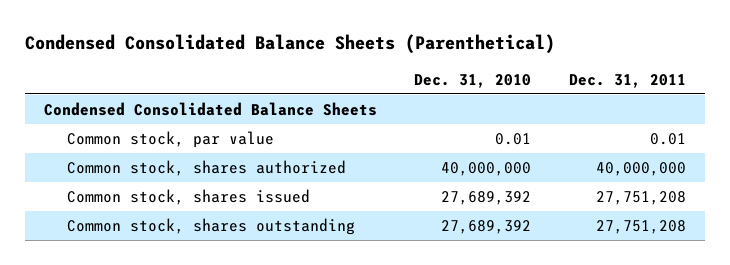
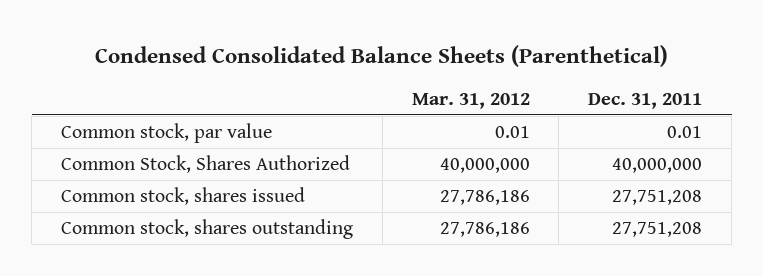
[414,73,532,88] Dec. 31, 2010 -> none
none -> [411,93,530,110] Mar. 31, 2012
[43,101,377,116] Condensed Consolidated Balance Sheets -> none
[66,159,346,176] Common stock, shares authorized -> [60,155,350,174] Common Stock, Shares Authorized

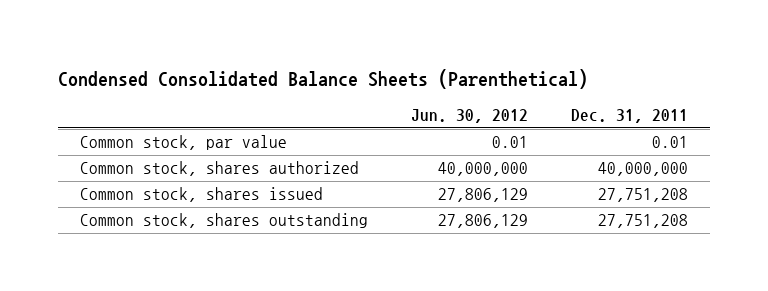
[411,93,530,110] Mar. 31, 2012 -> none
none -> [410,109,528,124] Jun. 30, 2012
[60,155,350,174] Common Stock, Shares Authorized -> [79,161,359,177] Common stock, shares authorized

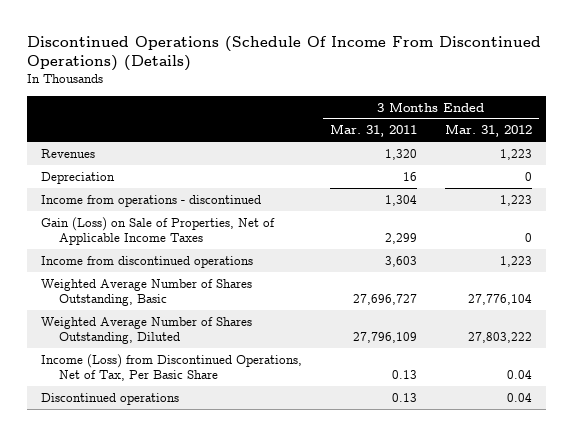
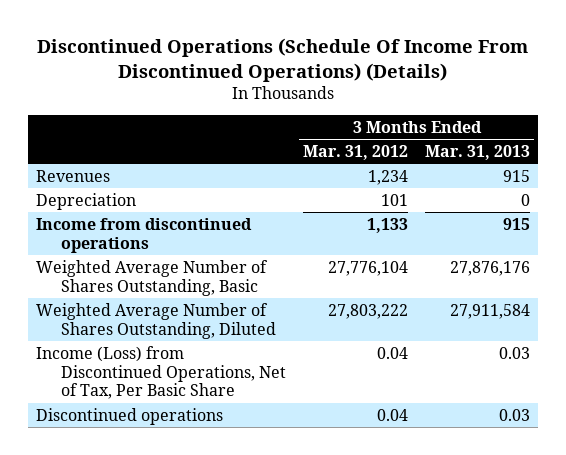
[330,124,418,138] Mar. 31, 2011 -> none
none -> [425,144,531,160] Mar. 31, 2013
[40,194,261,207] Income from operations - discontinued -> none
[40,216,275,245] Gain (Loss) on Sale of Properties, Net of Applicable Income Taxes -> none
[500,148,533,160] 1,223 -> [368,169,409,185] 1,234
[525,171,533,181] 0 -> [381,193,409,206] 101
[500,255,533,267] 1,223 -> [367,217,409,233] 1,133

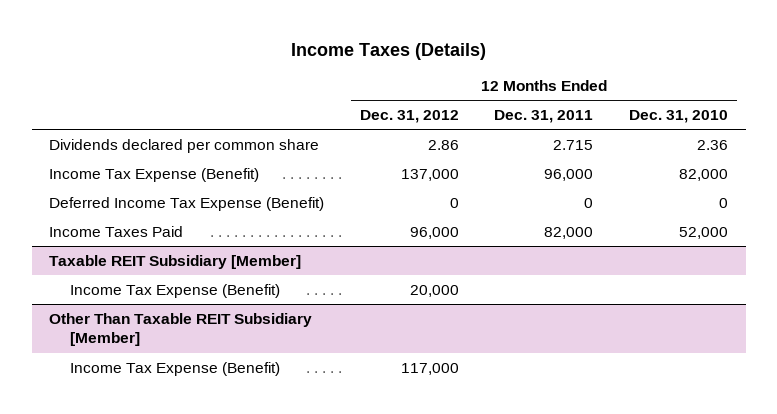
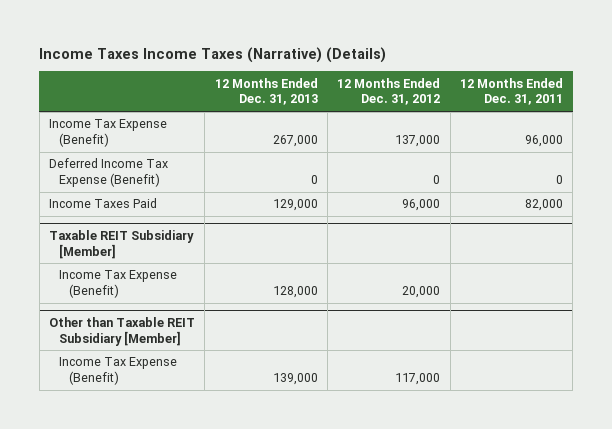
[290,42,486,60] Income Taxes (Details) -> [39,46,387,63] Income Taxes Income Taxes (Narrative) (Details)
[628,110,728,124] Dec. 31, 2010 -> none
none -> [214,77,318,106] 12 Months Ended Dec. 31, 2013
[49,138,320,153] Dividends declared per common share -> none
[49,312,313,347] Other Than Taxable REIT Subsidiary [Member] -> [49,317,196,346] Other than Taxable REIT Subsidiary [Member]

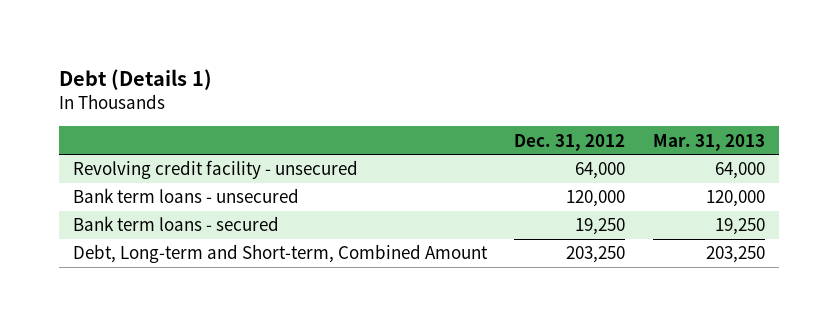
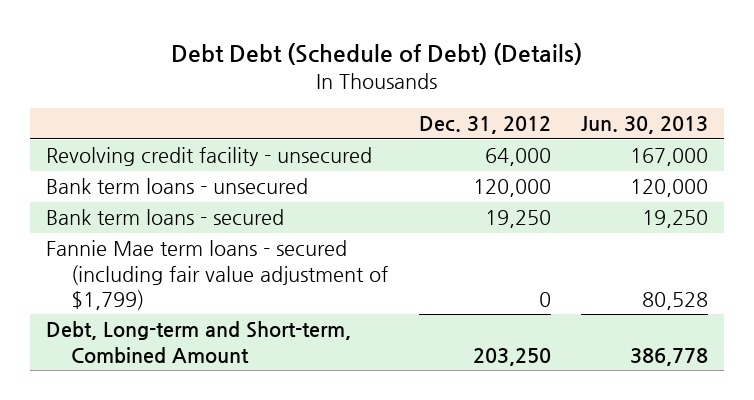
[59,68,213,90] Debt (Details 1) -> [171,43,583,66] Debt Debt (Schedule of Debt) (Details)
[652,133,765,151] Mar. 31, 2013 -> none
none -> [581,116,709,135] Jun. 30, 2013
none -> [45,240,388,310] Fannie Mae term loans - secured (including fair value adjustment of $1,799)

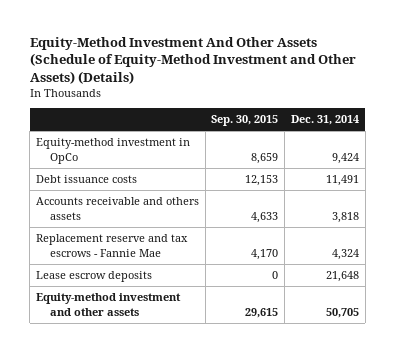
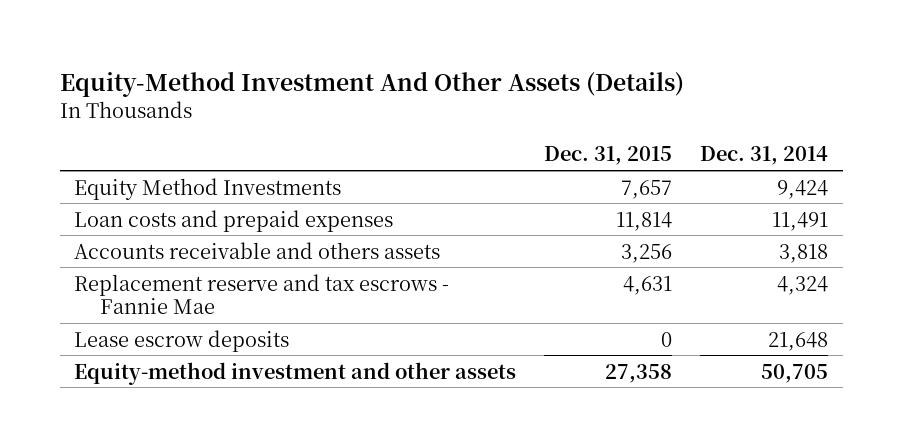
[29,37,356,84] Equity-Method Investment And Other Assets (Schedule of Equity-Method Investment and Other Assets) (Details) -> [59,70,684,97] Equity-Method Investment And Other Assets (Details)
[211,115,279,127] Sep. 30, 2015 -> none
none -> [544,146,673,166] Dec. 31, 2015
[35,138,190,164] Equity-method investment in OpCo -> [73,177,341,200] Equity Method Investments
[35,175,137,184] Debt issuance costs -> [73,209,393,232] Loan costs and prepaid expenses

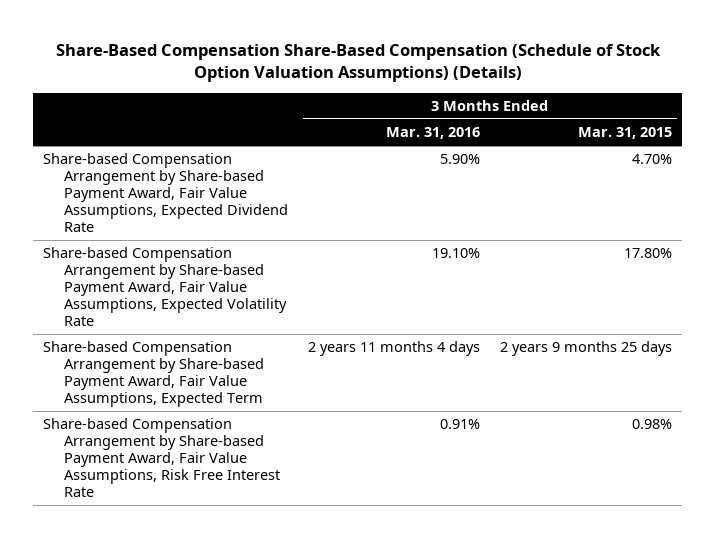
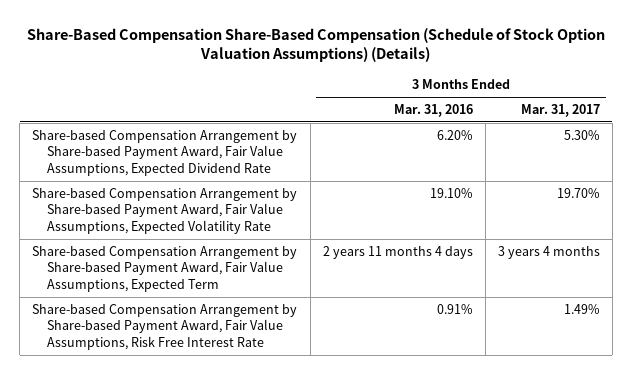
[578,127,673,140] Mar. 31, 2015 -> none
none -> [520,104,600,118] Mar. 31, 2017
[440,154,481,165] 5.90% -> [436,130,473,141] 6.20%

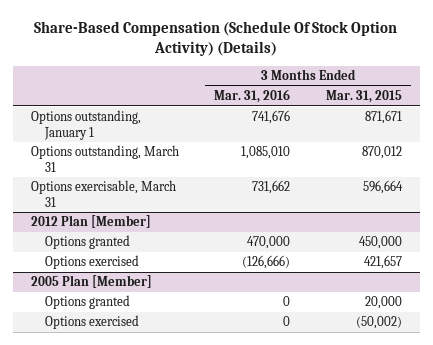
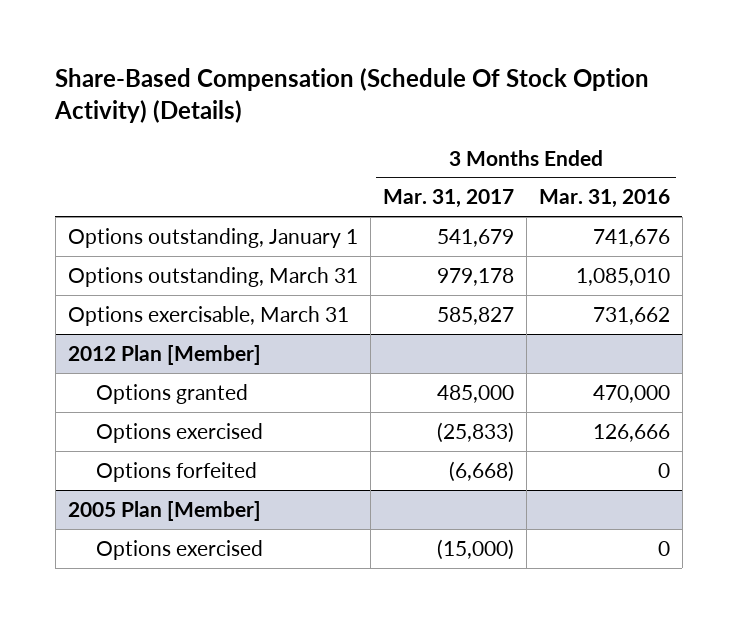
[326,90,403,104] Mar. 31, 2015 -> none
none -> [382,189,514,209] Mar. 31, 2017
[242,255,291,270] (126,666) -> [592,423,670,442] 126,666
none -> [95,461,257,482] Options forfeited
[45,295,131,310] Options granted -> none

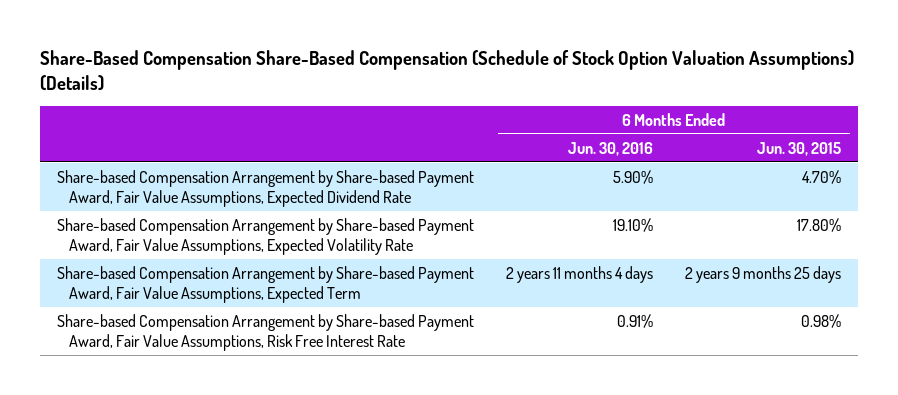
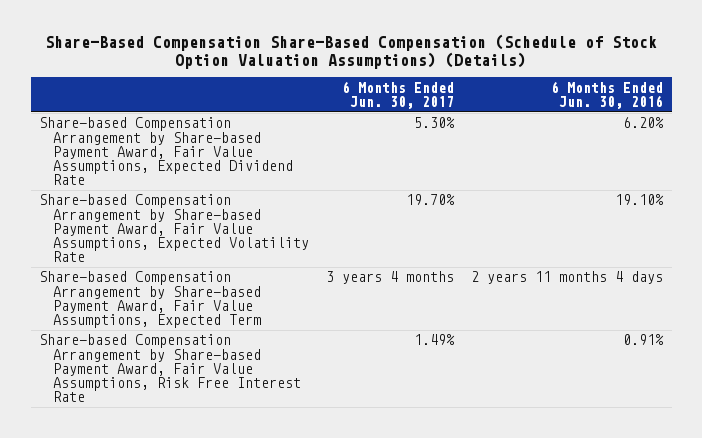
[757,141,842,156] Jun. 30, 2015 -> none
none -> [342,80,455,109] 6 Months Ended Jun. 30, 2017
[613,169,654,184] 5.90% -> [623,117,665,129] 6.20%

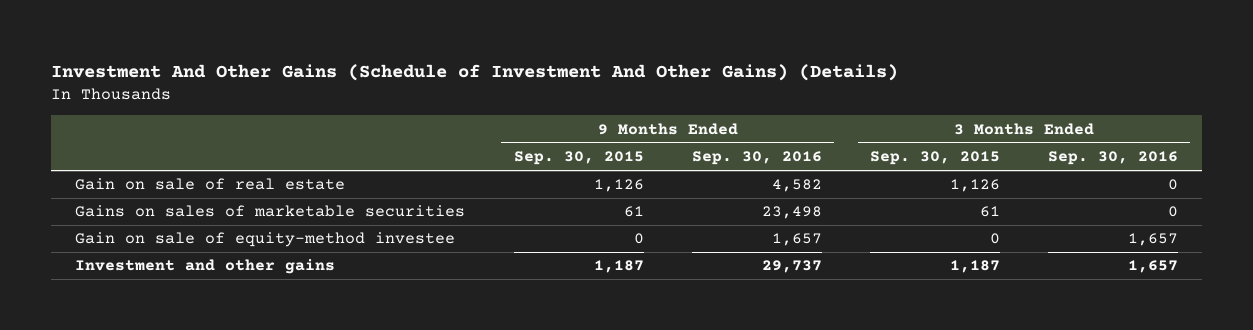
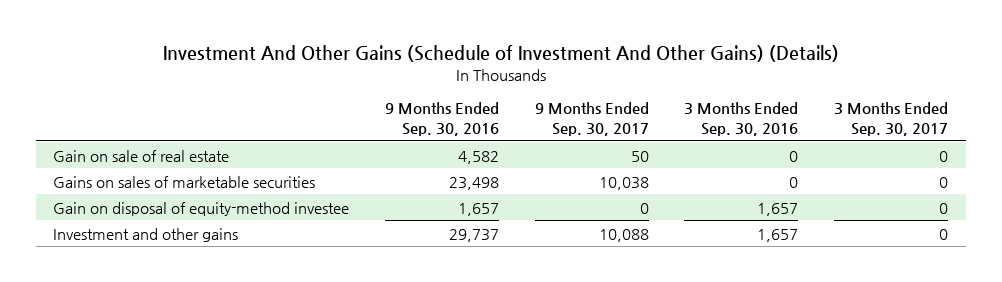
[513,151,644,166] Sep. 30, 2015 -> none
[869,151,1000,166] Sep. 30, 2015 -> none
none -> [534,102,649,136] 9 Months Ended Sep. 30, 2017
none -> [834,102,949,136] 3 Months Ended Sep. 30, 2017
[75,232,456,248] Gain on sale of equity-method investee -> [53,201,350,216] Gain on disposal of equity-method investee

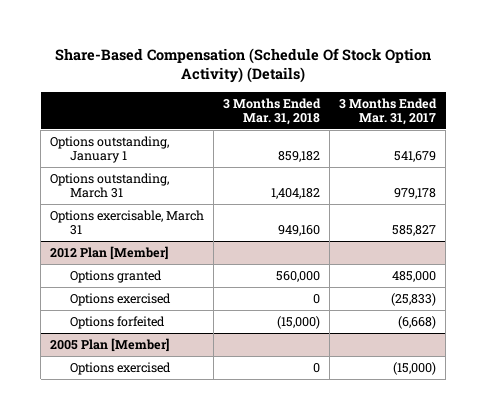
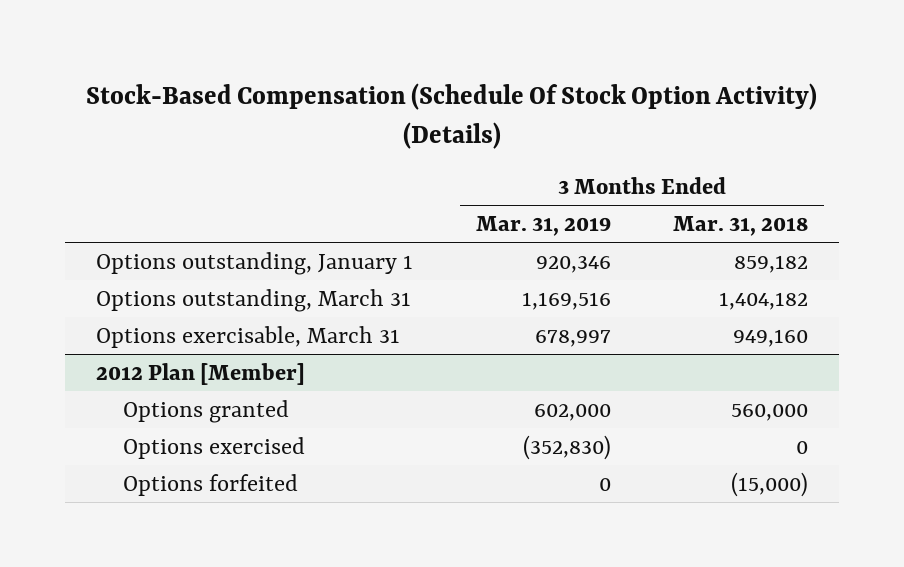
[55,48,432,84] Share-Based Compensation (Schedule Of Stock Option Activity) (Details) -> [86,82,818,150] Stock-Based Compensation (Schedule Of Stock Option Activity) (Details)
[339,97,438,125] 3 Months Ended Mar. 31, 2017 -> none
none -> [475,215,611,236] Mar. 31, 2019
[50,337,170,352] 2005 Plan [Member] -> none
[69,361,171,375] Options exercised -> none

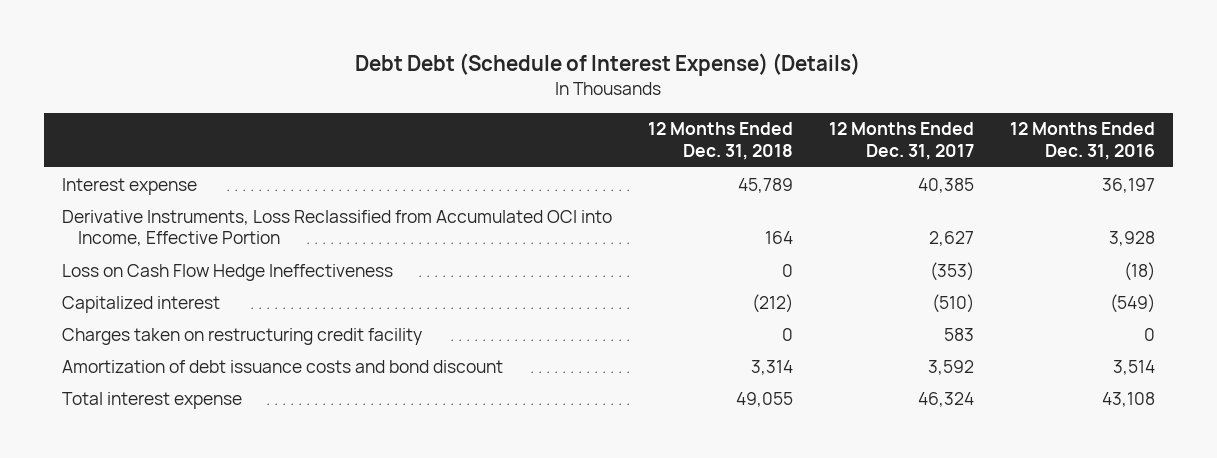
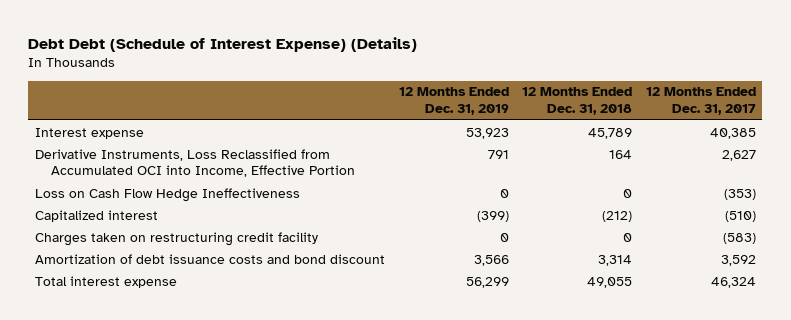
[1009,122,1155,160] 12 Months Ended Dec. 31, 2016 -> none
none -> [398,87,509,116] 12 Months Ended Dec. 31, 2019
[943,327,974,341] 583 -> [722,232,756,244] (583)

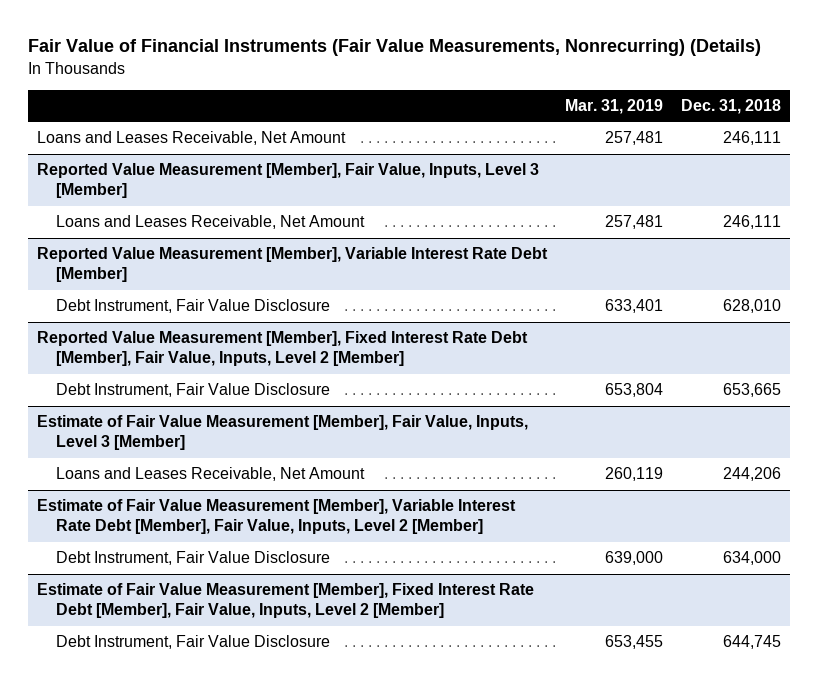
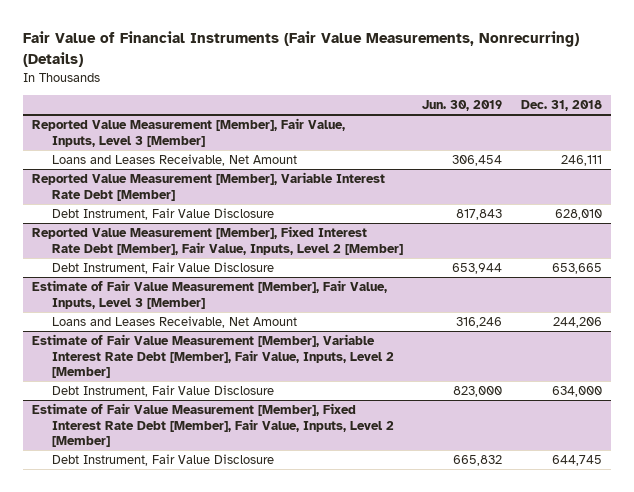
[564,98,663,114] Mar. 31, 2019 -> none
none -> [421,99,502,111] Jun. 30, 2019
[36,131,346,146] Loans and Leases Receivable, Net Amount -> none

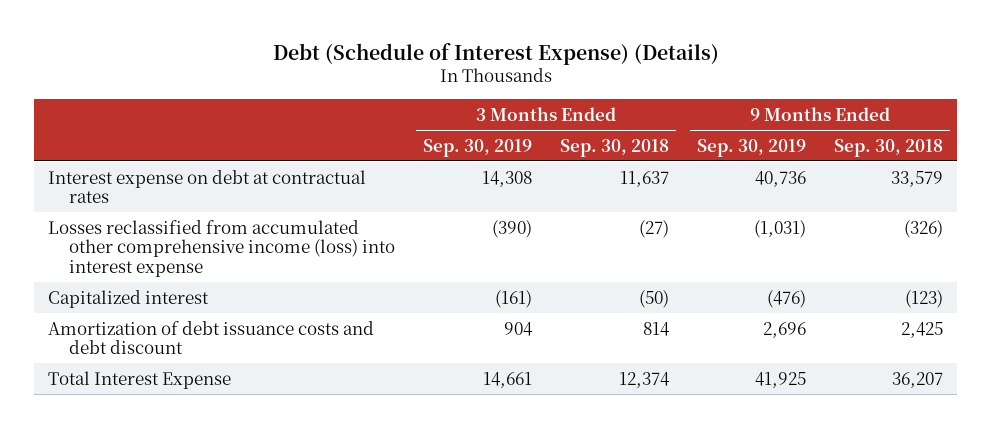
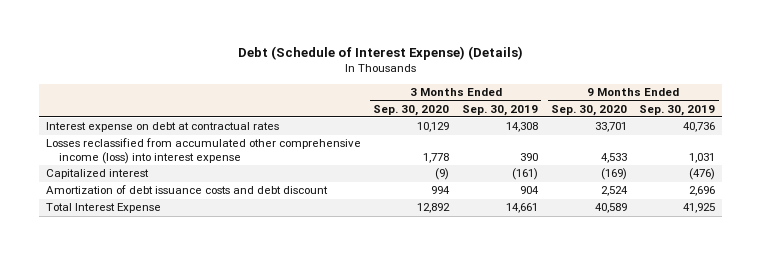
[560,138,670,157] Sep. 30, 2018 -> none
[834,138,944,157] Sep. 30, 2018 -> none
none -> [373,104,450,116] Sep. 30, 2020
none -> [550,104,627,116] Sep. 30, 2020
[492,219,533,238] (390) -> [520,152,539,161] 390
[754,219,807,238] (1,031) -> [689,152,716,163] 1,031

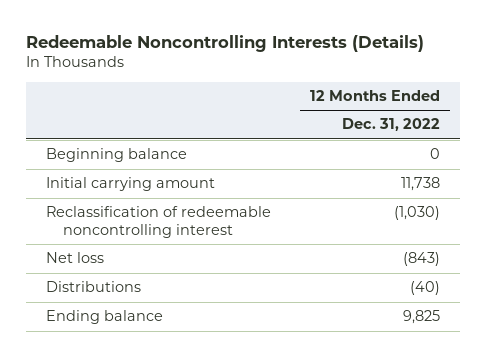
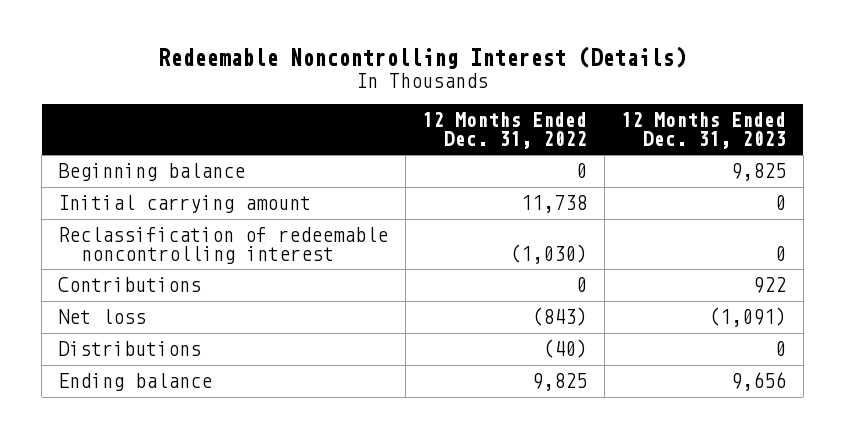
[25,34,424,52] Redeemable Noncontrolling Interests (Details) -> [158,46,687,70] Redeemable Noncontrolling Interest (Details)
none -> [621,111,787,149] 12 Months Ended Dec. 31, 2023
none -> [58,277,202,293] Contributions

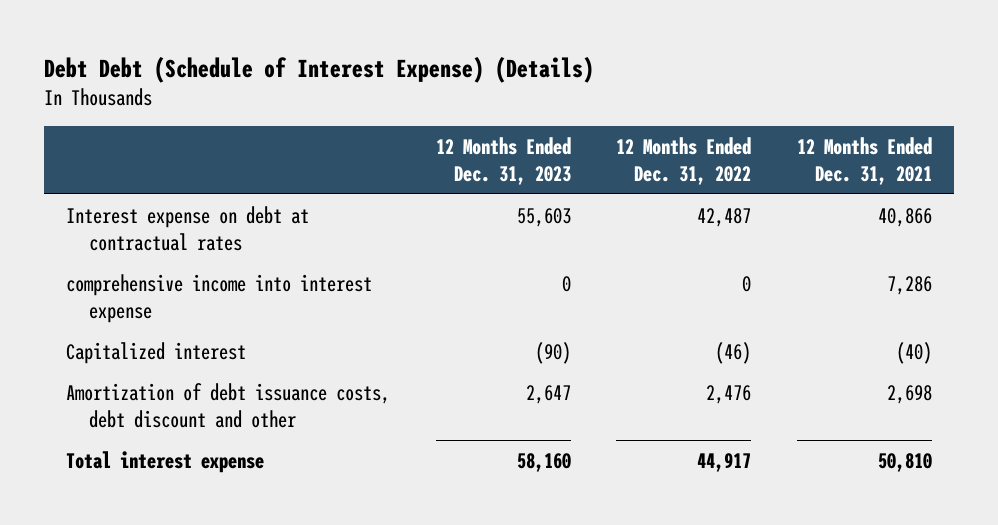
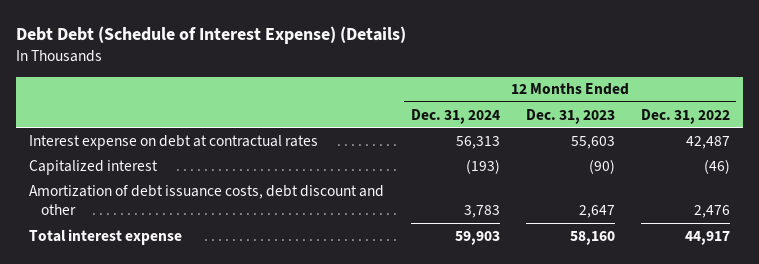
[796,136,932,186] 12 Months Ended Dec. 31, 2021 -> none
none -> [410,108,500,124] Dec. 31, 2024
[66,273,373,323] comprehensive income into interest expense -> none

